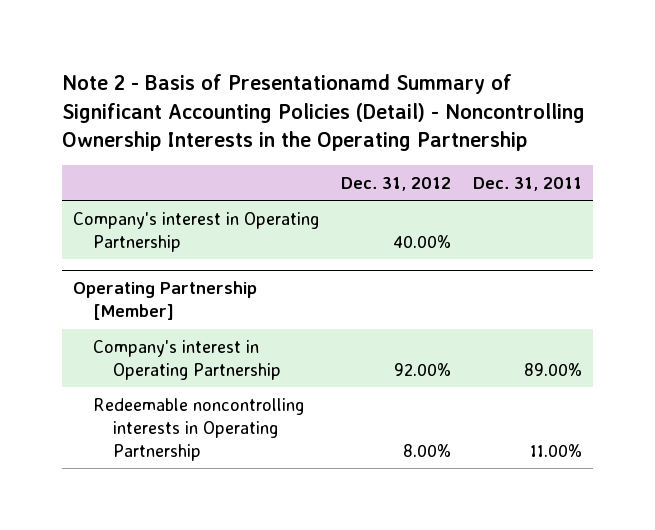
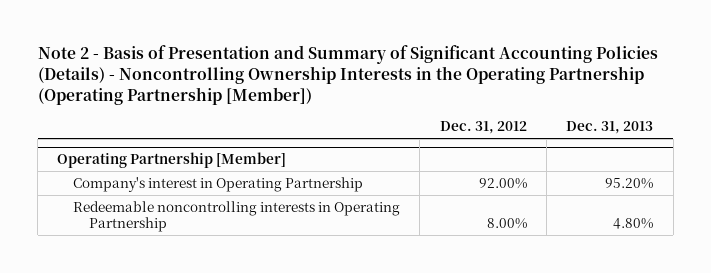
[62,74,586,151] Note 2 - Basis of Presentationamd Summary of Significant Accounting Policies (Detail) - Noncontrolling Ownership Interests in the Operating Partnership -> [37,44,658,105] Note 2 - Basis of Presentation and Summary of Significant Accounting Policies (Details) - Noncontrolling Ownership Interests in the Operating Partnership (Operating Partnership [Member])
[473,176,583,191] Dec. 31, 2011 -> none
none -> [566,121,654,135] Dec. 31, 2013
[73,211,320,252] Company's interest in Operating Partnership -> none

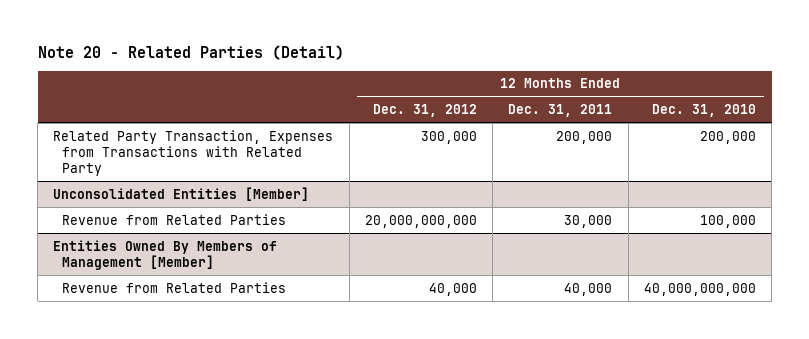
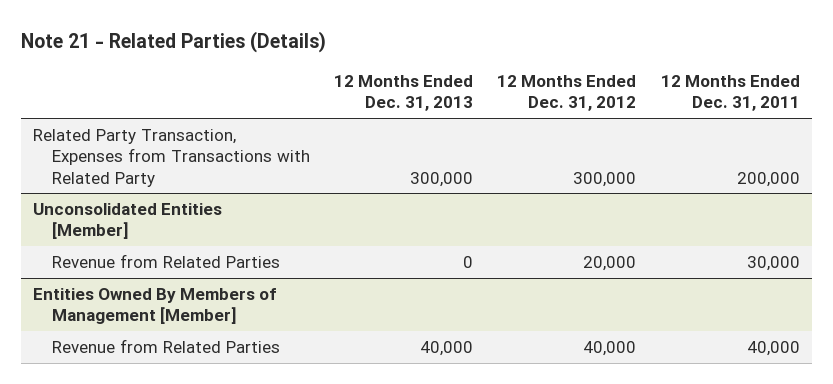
[37,44,344,60] Note 20 - Related Parties (Detail) -> [21,30,327,53] Note 21 - Related Parties (Details)
[651,104,756,118] Dec. 31, 2010 -> none
none -> [334,75,474,112] 12 Months Ended Dec. 31, 2013
[364,214,477,228] 20,000,000,000 -> [583,256,637,272] 20,000

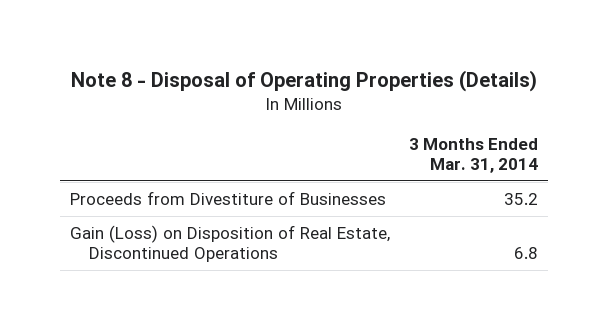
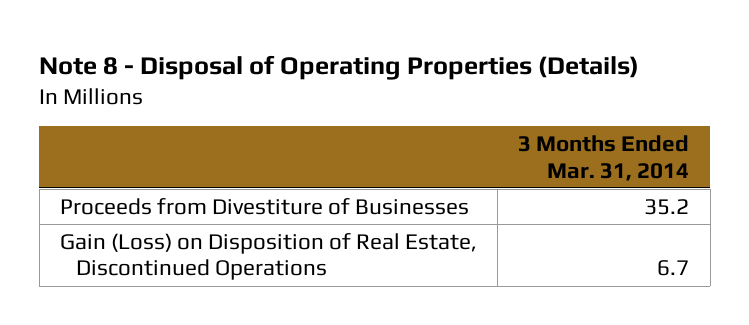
[514,247,539,260] 6.8 -> [657,260,690,277] 6.7

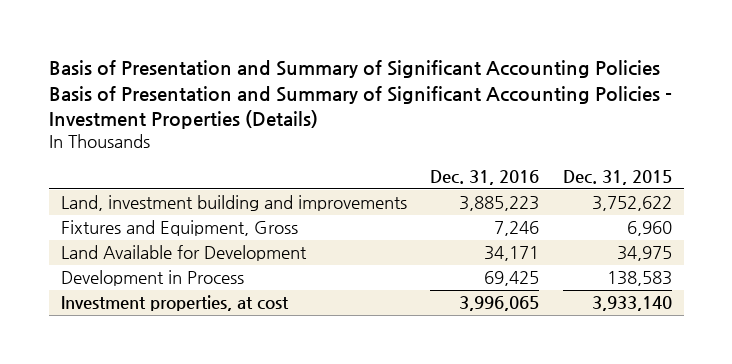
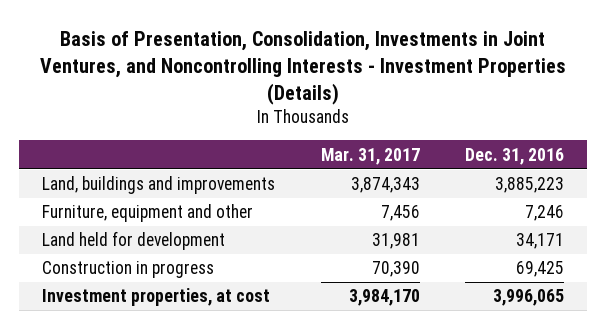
[48,60,672,129] Basis of Presentation and Summary of Significant Accounting Policies Basis of Presentation and Summary of Significant Accounting Policies - Investment Properties (Details) -> [40,30,567,105] Basis of Presentation, Consolidation, Investments in Joint Ventures, and Noncontrolling Interests - Investment Properties (Details)
[562,169,672,185] Dec. 31, 2015 -> none
none -> [320,147,420,165] Mar. 31, 2017
[60,195,407,212] Land, investment building and improvements -> [41,176,275,195] Land, buildings and improvements
[60,220,298,237] Fixtures and Equipment, Gross -> [41,204,253,223] Furniture, equipment and other
[60,245,307,262] Land Available for Development -> [41,231,225,251] Land held for development
[60,270,244,287] Development in Process -> [41,261,214,279] Construction in progress

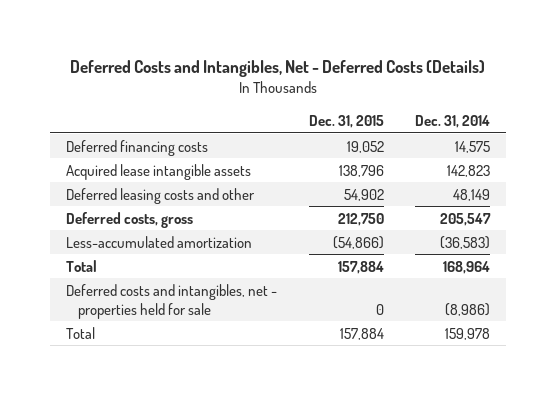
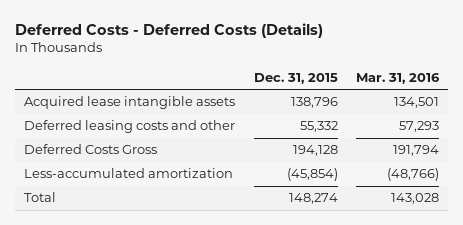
[70,60,486,78] Deferred Costs and Intangibles, Net - Deferred Costs (Details) -> [15,23,324,39] Deferred Costs - Deferred Costs (Details)
[415,114,491,128] Dec. 31, 2014 -> none
none -> [355,72,440,84] Mar. 31, 2016
[65,139,208,156] Deferred financing costs -> none
[65,283,277,319] Deferred costs and intangibles, net - properties held for sale -> none
[65,326,95,339] Total -> none
[343,188,384,201] 54,902 -> [299,121,338,133] 55,332
[65,211,193,228] Deferred costs, gross -> [24,144,158,155] Deferred Costs Gross
[337,212,384,226] 212,750 -> [292,145,338,157] 194,128
[332,235,384,249] (54,866) -> [286,168,338,182] (45,854)
[337,260,384,274] 157,884 -> [288,193,338,205] 148,274

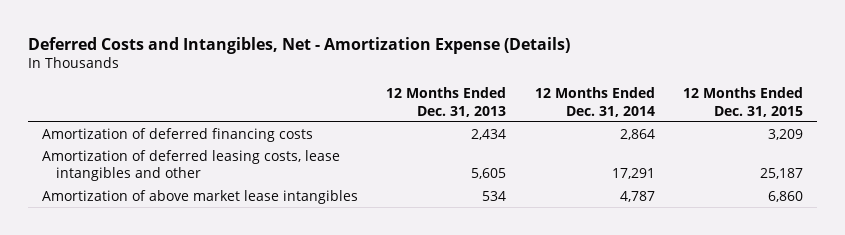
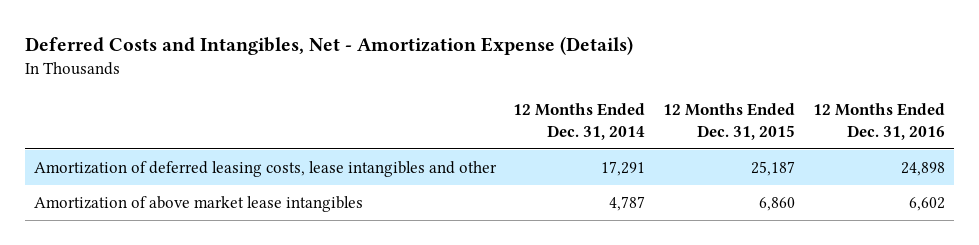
[386,87,507,117] 12 Months Ended Dec. 31, 2013 -> none
none -> [813,102,946,140] 12 Months Ended Dec. 31, 2016
[42,127,314,142] Amortization of deferred financing costs -> none

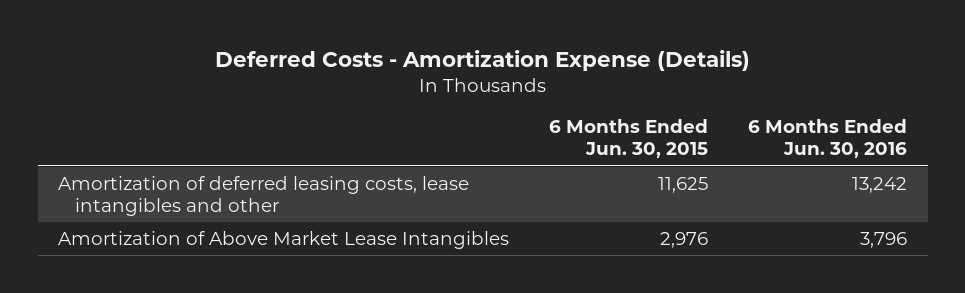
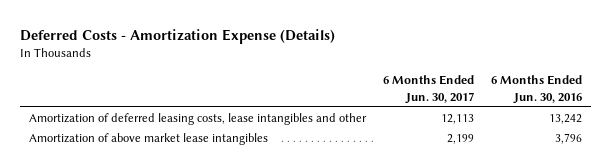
[549,119,709,159] 6 Months Ended Jun. 30, 2015 -> none
none -> [383,75,475,104] 6 Months Ended Jun. 30, 2017
[57,231,509,250] Amortization of Above Market Lease Intangibles -> [28,133,268,146] Amortization of above market lease intangibles

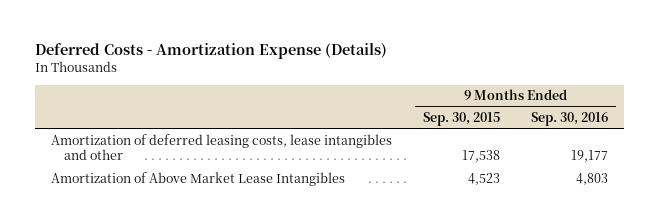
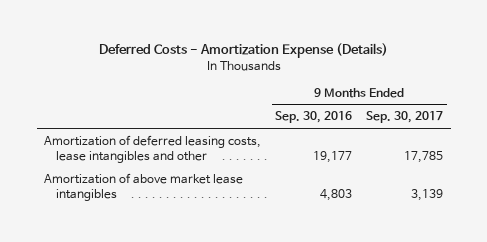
[422,112,500,127] Sep. 30, 2015 -> none
none -> [366,111,444,124] Sep. 30, 2017
[50,171,345,186] Amortization of Above Market Lease Intangibles -> [43,172,243,201] Amortization of above market lease intangibles

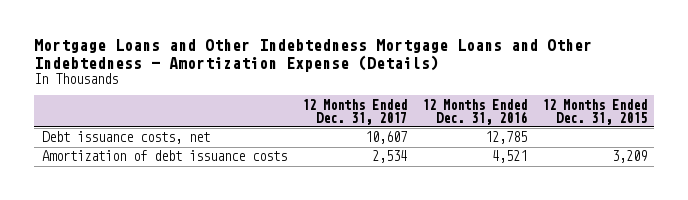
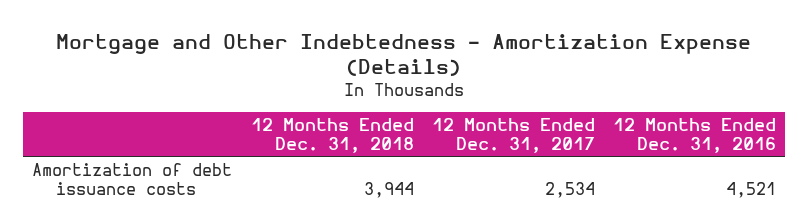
[34,39,593,72] Mortgage Loans and Other Indebtedness Mortgage Loans and Other Indebtedness - Amortization Expense (Details) -> [56,33,752,76] Mortgage and Other Indebtedness - Amortization Expense (Details)
[541,98,647,125] 12 Months Ended Dec. 31, 2015 -> none
none -> [250,117,414,154] 12 Months Ended Dec. 31, 2018
[41,131,210,145] Debt issuance costs, net -> none

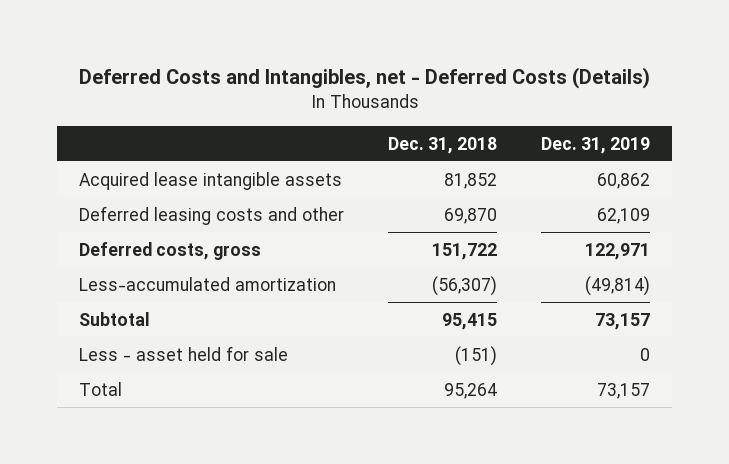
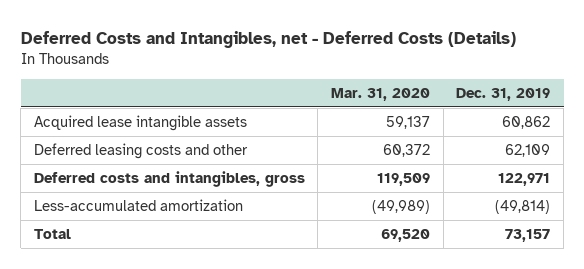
[388,136,498,154] Dec. 31, 2018 -> none
none -> [331,87,431,101] Mar. 31, 2020
[79,241,262,260] Deferred costs, gross -> [33,171,305,188] Deferred costs and intangibles, gross
[79,311,151,326] Subtotal -> none
[79,345,289,361] Less - asset held for sale -> none

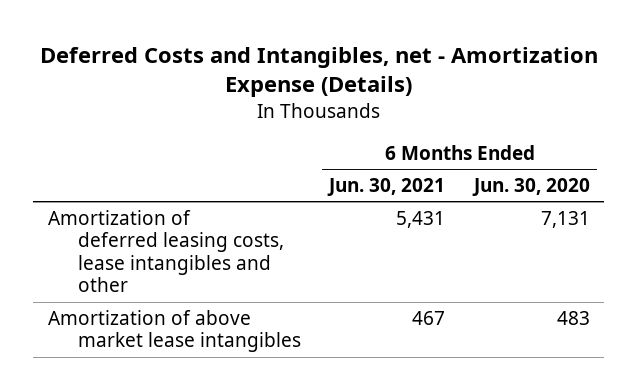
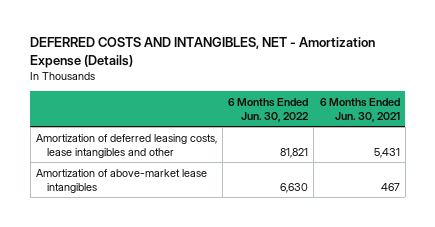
[39,46,598,98] Deferred Costs and Intangibles, net - Amortization Expense (Details) -> [30,37,376,68] DEFERRED COSTS AND INTANGIBLES, NET - Amortization Expense (Details)
[471,178,590,197] Jun. 30, 2020 -> none
none -> [228,97,310,122] 6 Months Ended Jun. 30, 2022
[47,310,301,353] Amortization of above market lease intangibles -> [35,168,207,193] Amortization of above-market lease intangibles

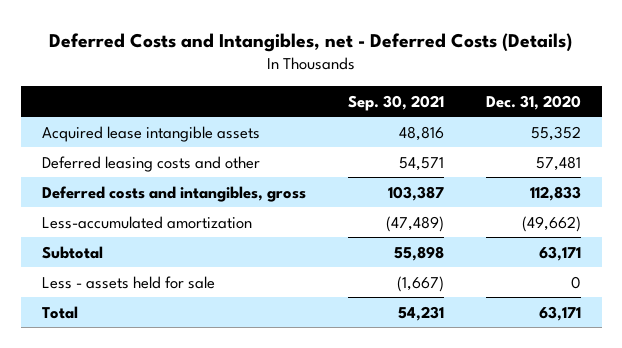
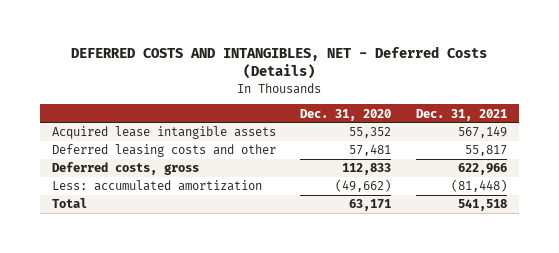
[49,32,573,52] Deferred Costs and Intangibles, net - Deferred Costs (Details) -> [71,46,488,80] DEFERRED COSTS AND INTANGIBLES, NET - Deferred Costs (Details)
[347,94,444,111] Sep. 30, 2021 -> none
none -> [415,108,507,121] Dec. 31, 2021
[41,245,103,259] Subtotal -> none
[41,275,215,289] Less - assets held for sale -> none
[41,185,306,202] Deferred costs and intangibles, gross -> [51,162,199,176] Deferred costs, gross
[41,215,252,229] Less-accumulated amortization -> [51,180,262,192] Less: accumulated amortization

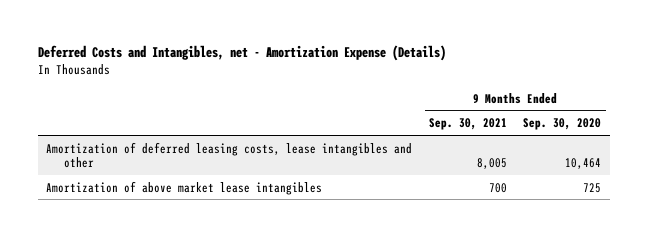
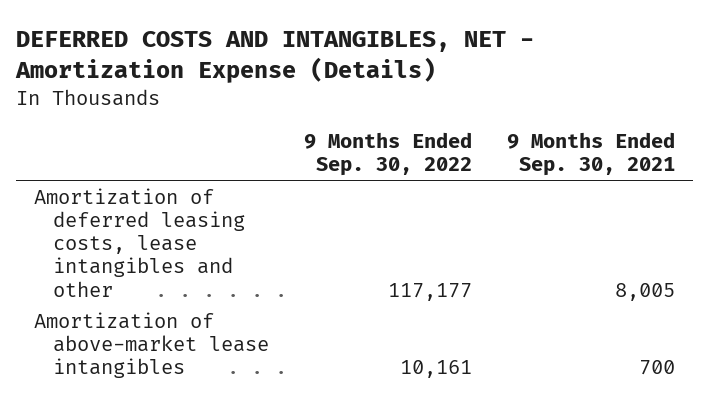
[38,45,447,62] Deferred Costs and Intangibles, net - Amortization Expense (Details) -> [15,31,535,84] DEFERRED COSTS AND INTANGIBLES, NET - Amortization Expense (Details)
[523,118,602,131] Sep. 30, 2020 -> none
none -> [304,132,473,177] 9 Months Ended Sep. 30, 2022
[46,180,323,195] Amortization of above market lease intangibles -> [33,311,270,379] Amortization of above-market lease intangibles

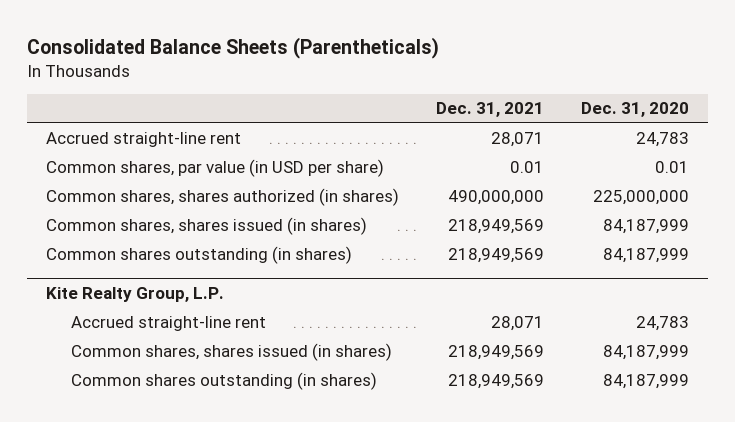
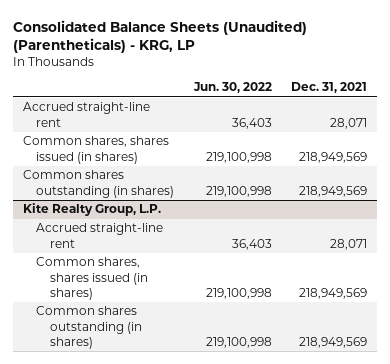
[26,36,439,59] Consolidated Balance Sheets (Parentheticals) -> [13,19,308,54] Consolidated Balance Sheets (Unaudited) (Parentheticals) - KRG, LP
[581,102,690,118] Dec. 31, 2020 -> none
none -> [192,82,272,94] Jun. 30, 2022
[45,159,384,178] Common shares, par value (in USD per share) -> none
[45,188,399,207] Common shares, shares authorized (in shares) -> none

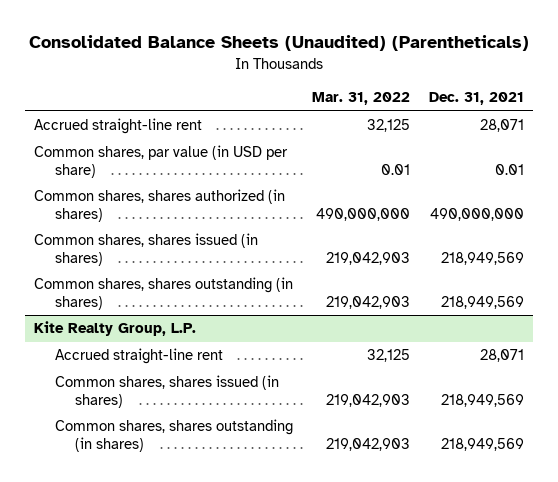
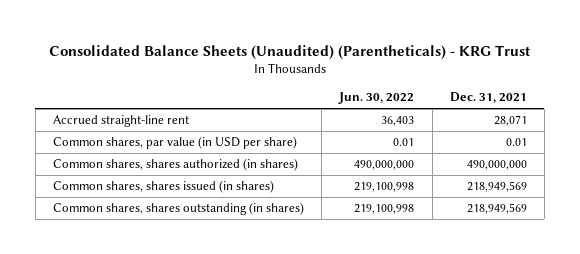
[28,35,529,52] Consolidated Balance Sheets (Unaudited) (Parentheticals) -> [48,44,531,60] Consolidated Balance Sheets (Unaudited) (Parentheticals) - KRG Trust
[311,92,410,106] Mar. 31, 2022 -> none
none -> [338,92,415,105] Jun. 30, 2022
[34,321,197,337] Kite Realty Group, L.P. -> none
[54,348,223,365] Accrued straight-line rent -> none
[54,375,279,409] Common shares, shares issued (in shares) -> none
[54,419,293,453] Common shares, shares outstanding (in shares) -> none

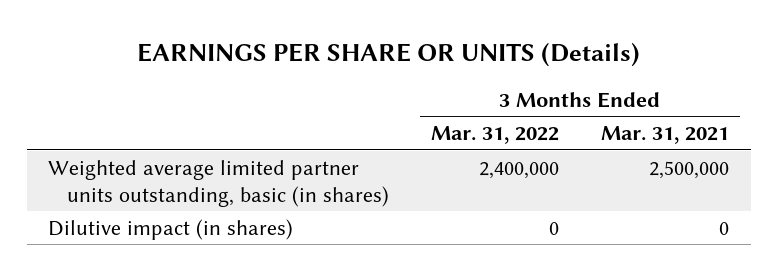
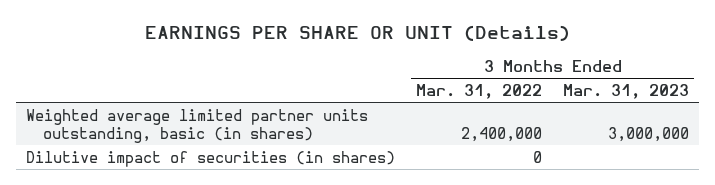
[136,42,640,68] EARNINGS PER SHARE OR UNITS (Details) -> [144,25,570,42] EARNINGS PER SHARE OR UNIT (Details)
[601,126,730,145] Mar. 31, 2021 -> none
none -> [562,84,689,100] Mar. 31, 2023
[48,218,294,240] Dilutive impact (in shares) -> [26,150,396,167] Dilutive impact of securities (in shares)

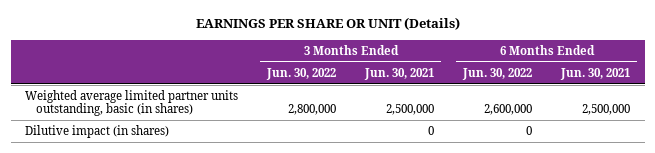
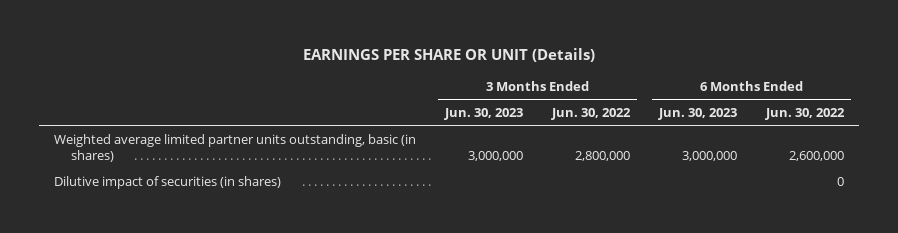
[364,67,435,80] Jun. 30, 2021 -> none
[560,67,631,80] Jun. 30, 2021 -> none
none -> [444,107,524,120] Jun. 30, 2023
none -> [658,107,738,120] Jun. 30, 2023
[25,125,170,139] Dilutive impact (in shares) -> [54,175,282,189] Dilutive impact of securities (in shares)

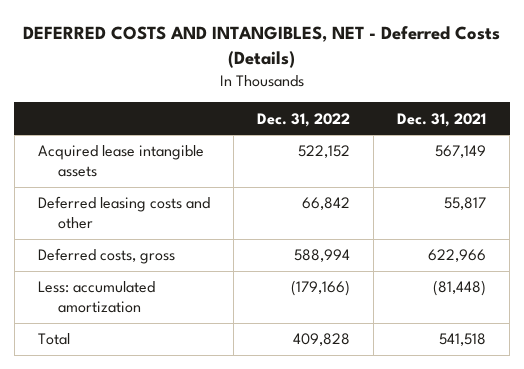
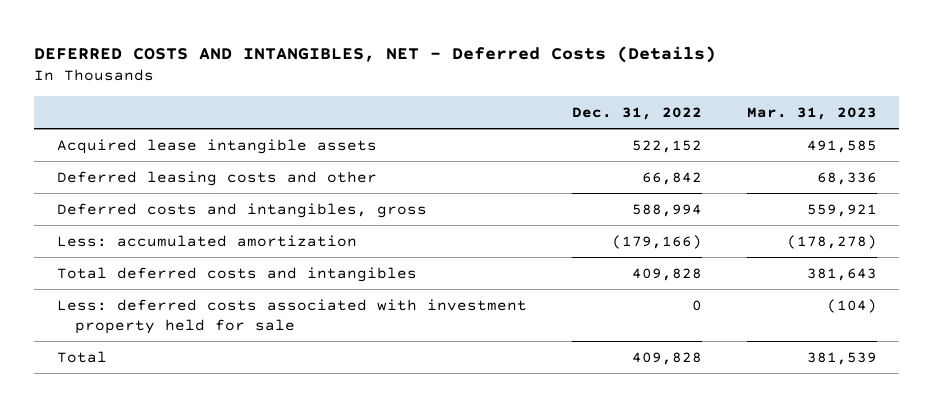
[397,112,487,127] Dec. 31, 2021 -> none
none -> [746,106,877,120] Mar. 31, 2023
[38,248,176,265] Deferred costs, gross -> [56,202,427,218] Deferred costs and intangibles, gross
none -> [56,266,417,282] Total deferred costs and intangibles
none -> [56,298,527,334] Less: deferred costs associated with investment property held for sale

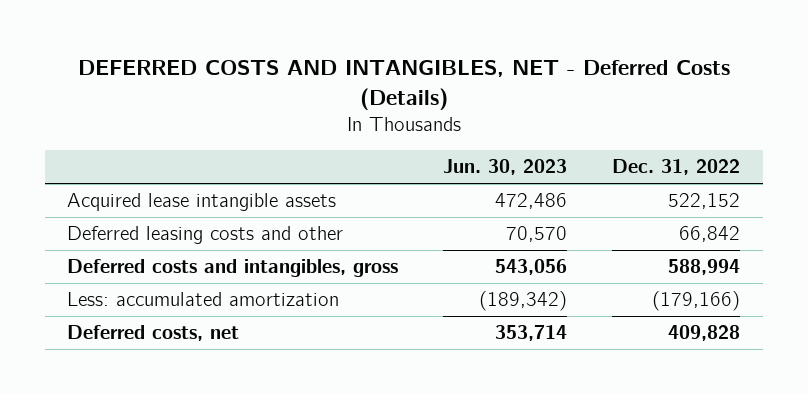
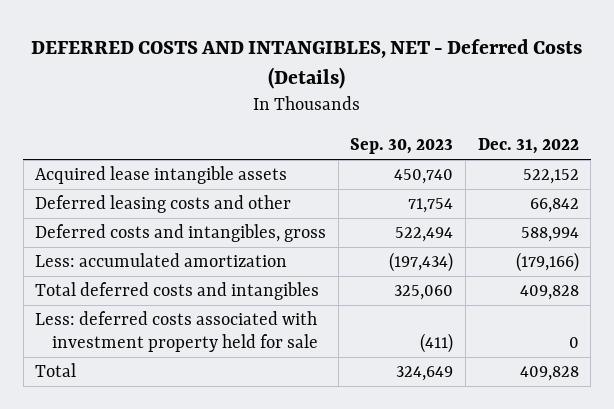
[443,159,568,176] Jun. 30, 2023 -> none
none -> [350,138,454,155] Sep. 30, 2023
none -> [35,282,320,301] Total deferred costs and intangibles
none -> [35,311,319,352] Less: deferred costs associated with investment property held for sale
[67,325,240,342] Deferred costs, net -> [35,363,77,378] Total

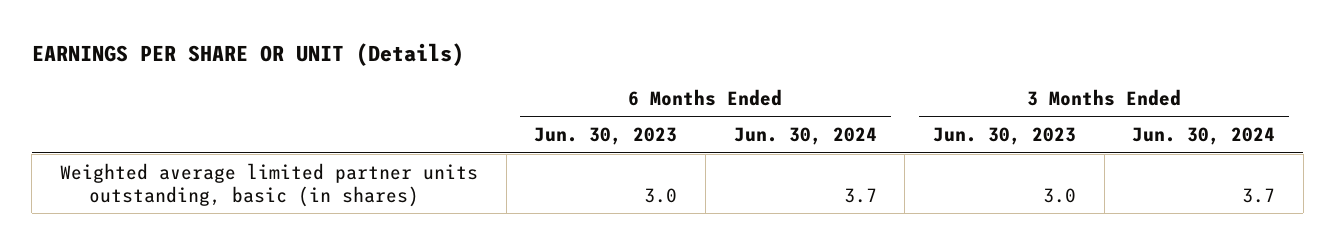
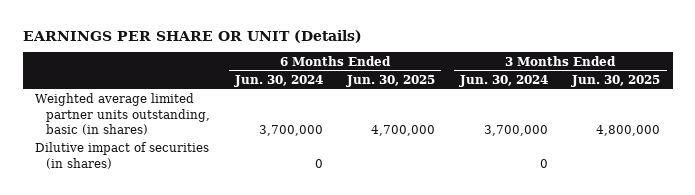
[534,127,678,146] Jun. 30, 2023 -> none
[932,127,1076,146] Jun. 30, 2023 -> none
none -> [346,74,436,87] Jun. 30, 2025
none -> [571,74,661,87] Jun. 30, 2025
[843,187,877,203] 3.7 -> [258,124,323,136] 3,700,000
[1242,187,1276,203] 3.7 -> [483,124,548,136] 3,700,000
none -> [34,142,209,169] Dilutive impact of securities (in shares)

